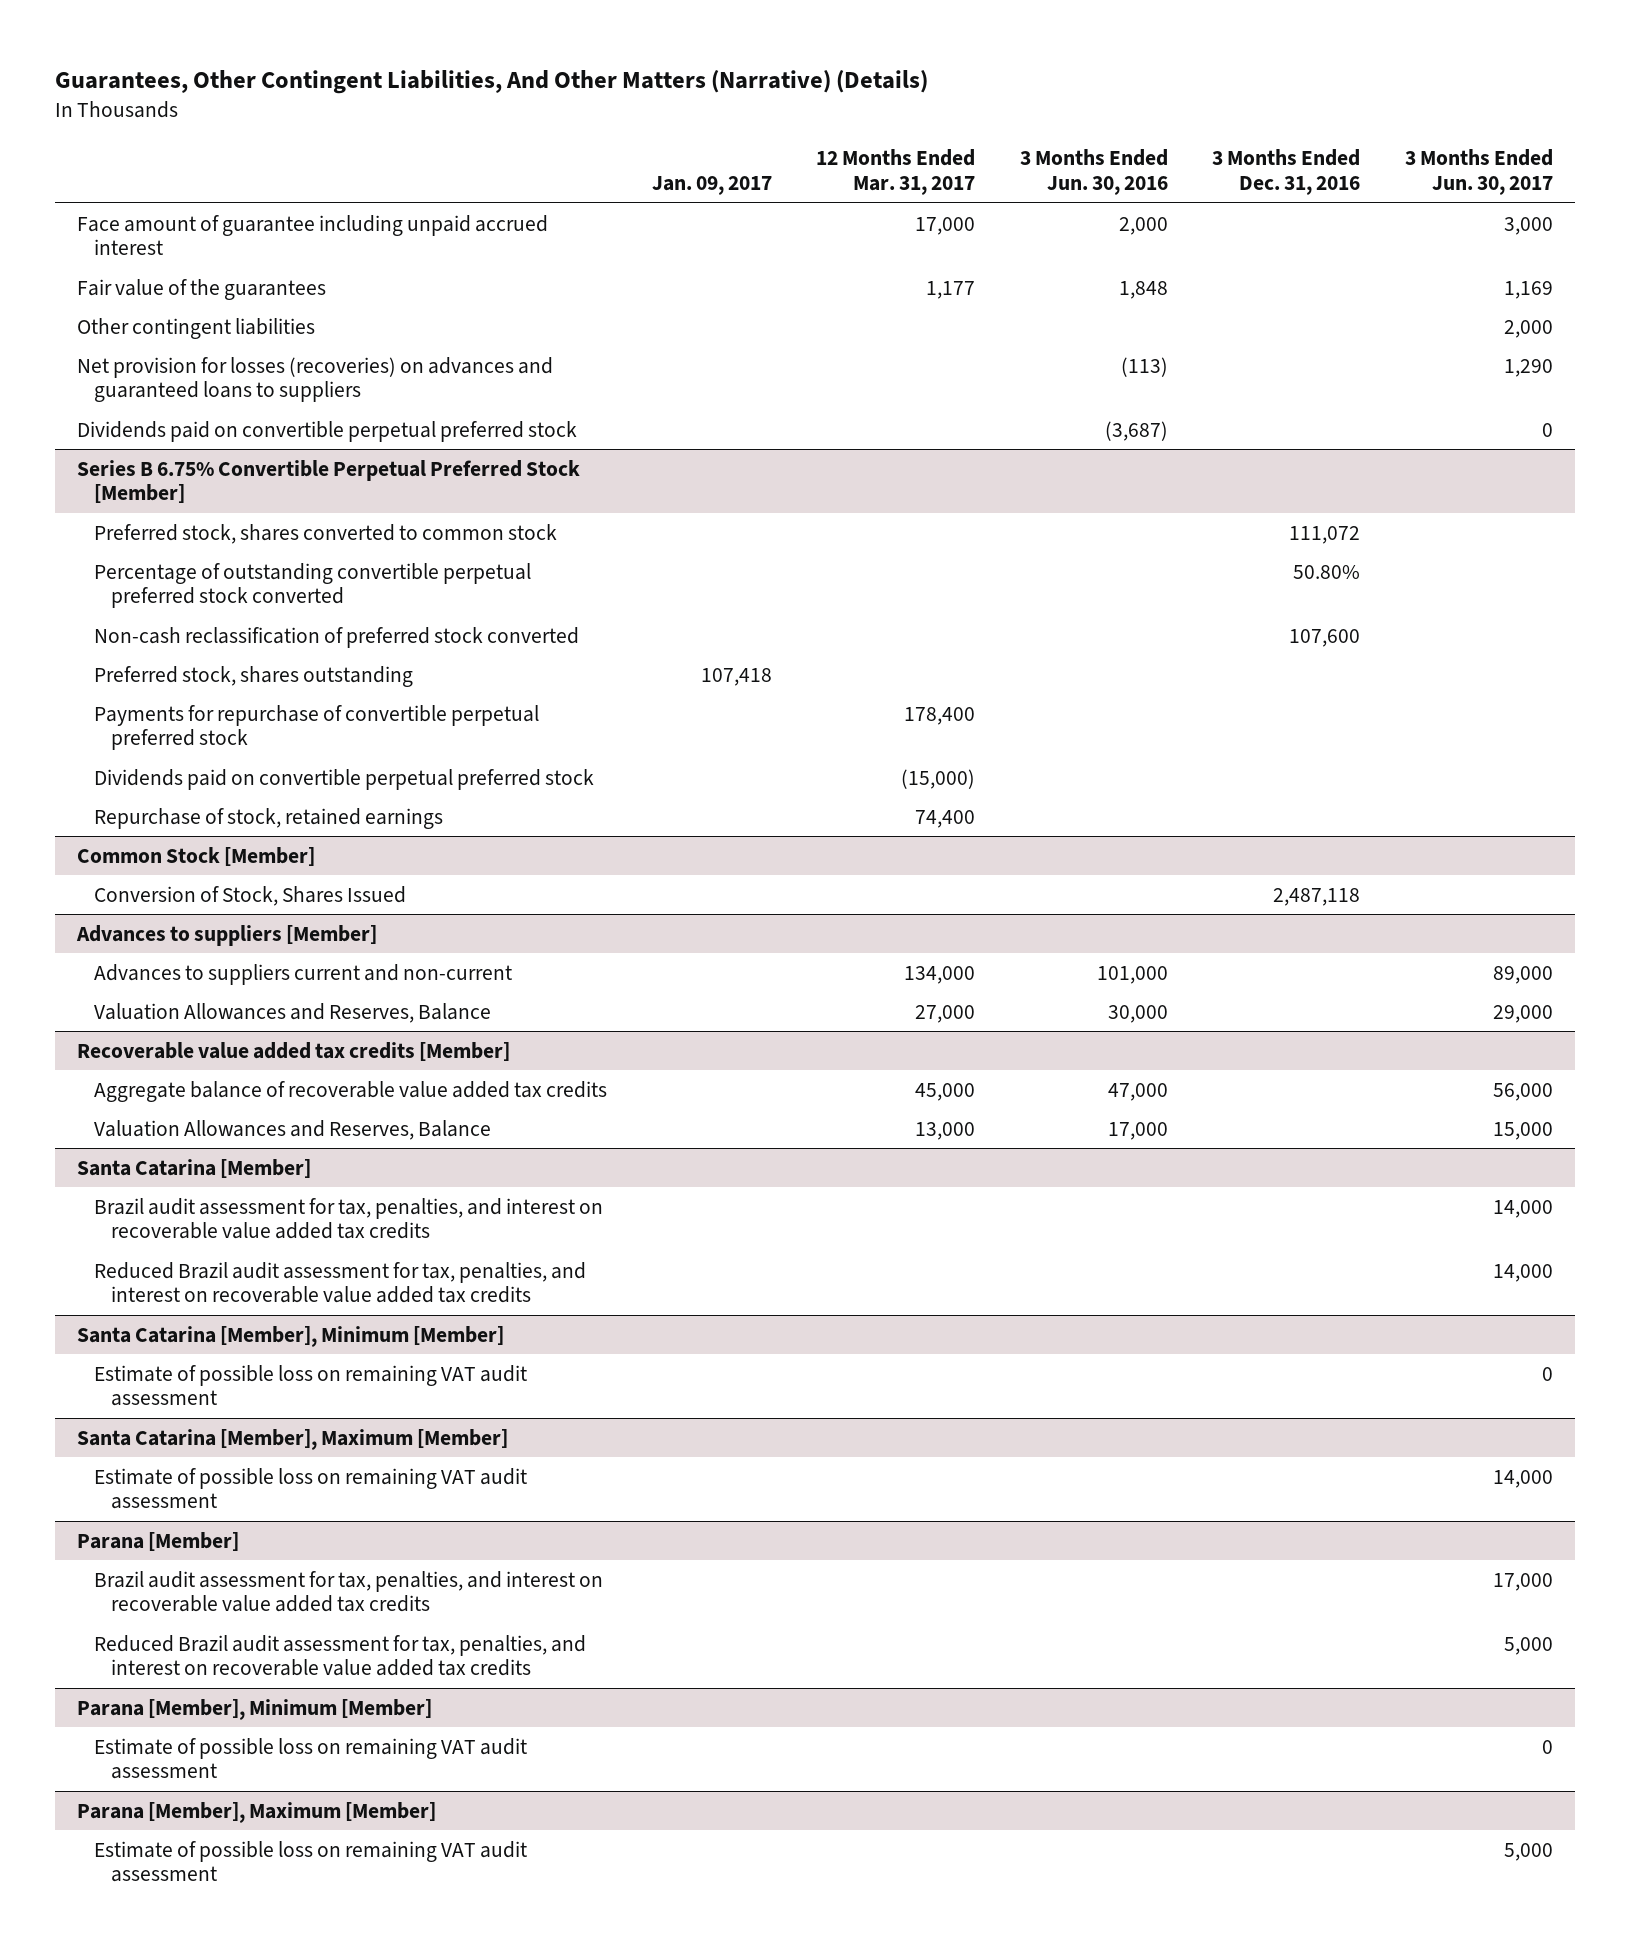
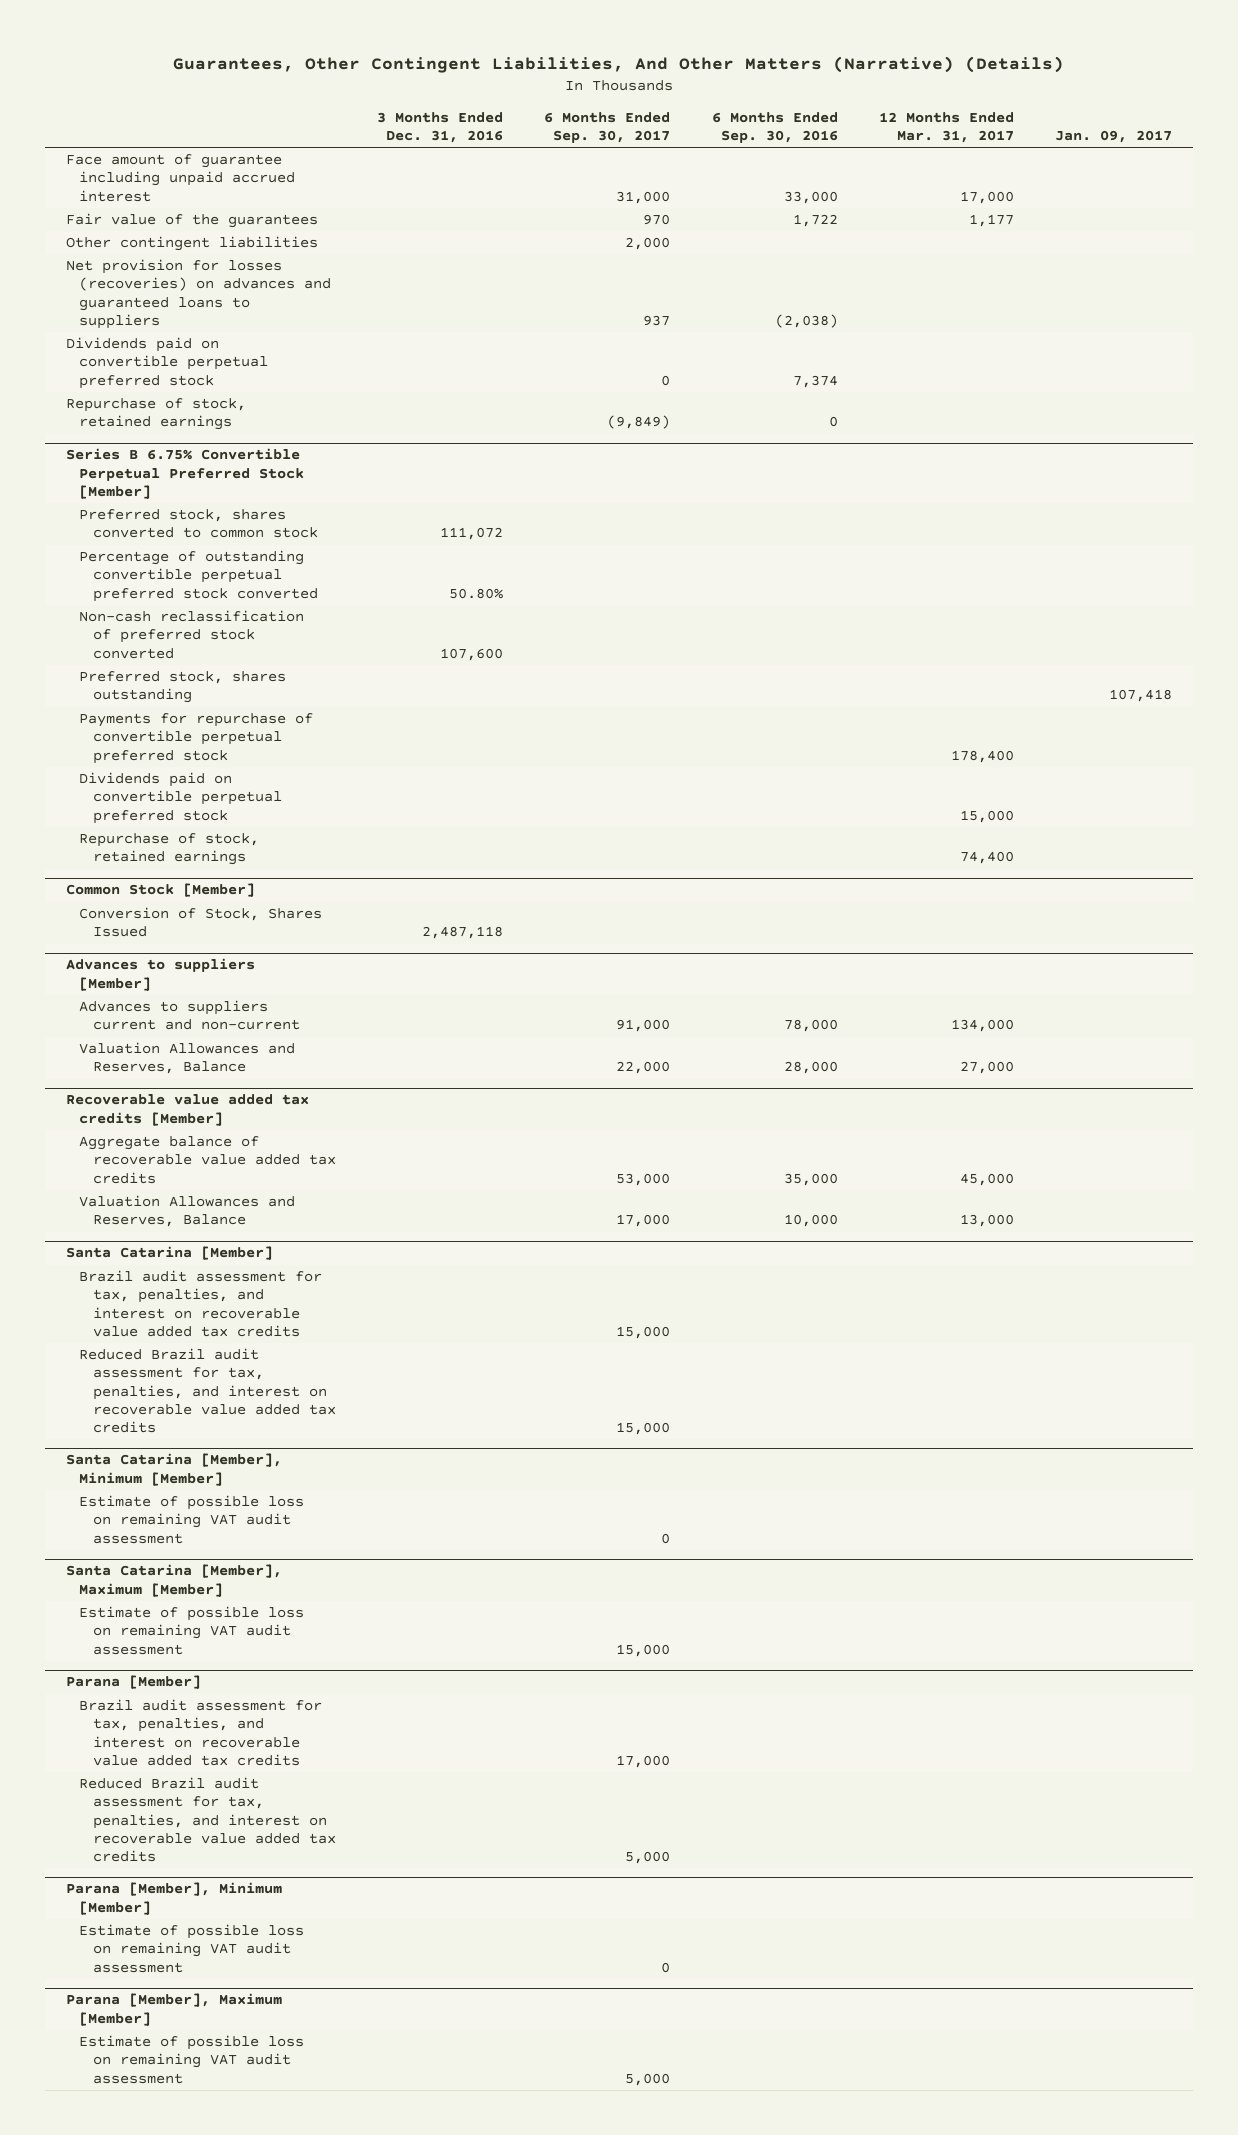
[1019,149,1168,196] 3 Months Ended Jun. 30, 2016 -> none
[1404,149,1553,196] 3 Months Ended Jun. 30, 2017 -> none
none -> [544,111,671,143] 6 Months Ended Sep. 30, 2017
none -> [711,111,838,143] 6 Months Ended Sep. 30, 2016
none -> [65,398,246,431] Repurchase of stock, retained earnings
[901,768,976,789] (15,000) -> [959,809,1014,823] 15,000

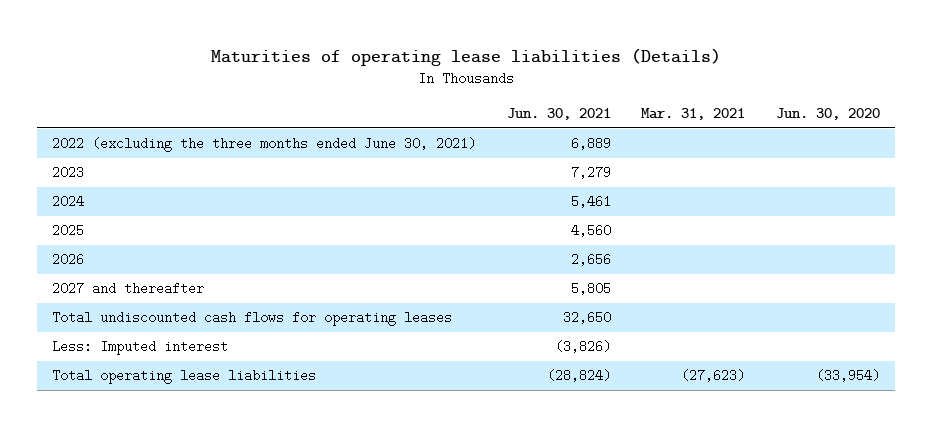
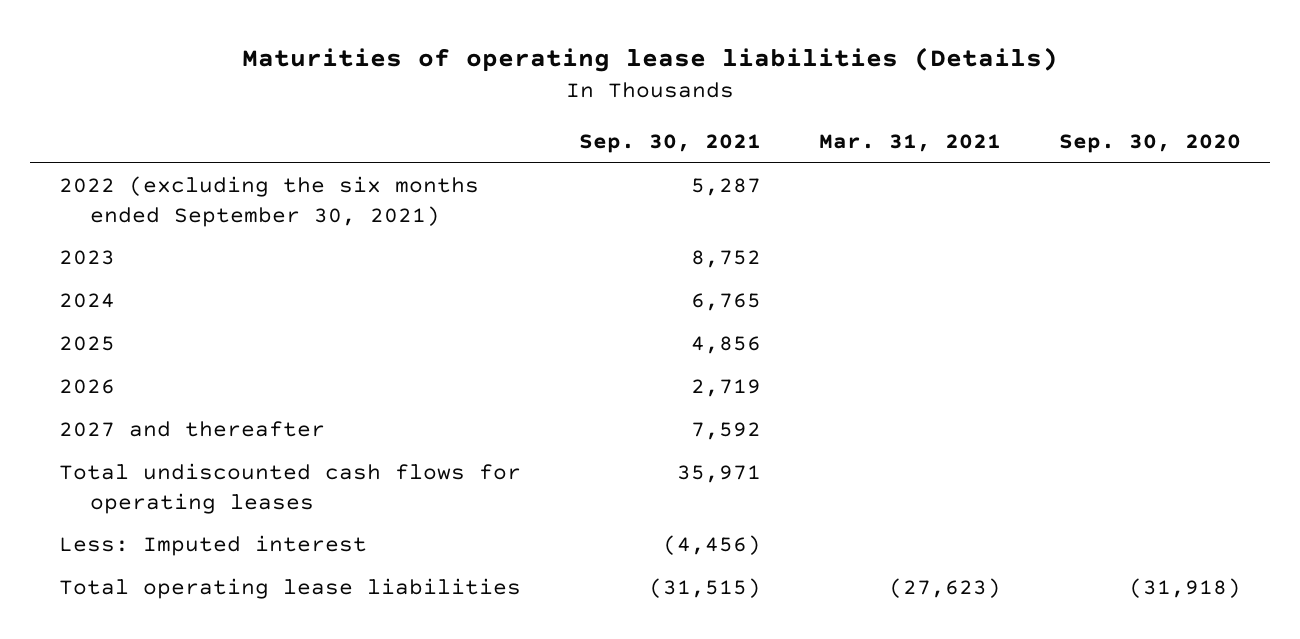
[506,108,611,121] Jun. 30, 2021 -> none
[775,108,880,121] Jun. 30, 2020 -> none
none -> [579,134,762,154] Sep. 30, 2021
none -> [1059,134,1242,154] Sep. 30, 2020
[52,137,477,153] 2022 (excluding the three months ended June 30, 2021) -> [59,176,480,227] 2022 (excluding the six months ended September 30, 2021)

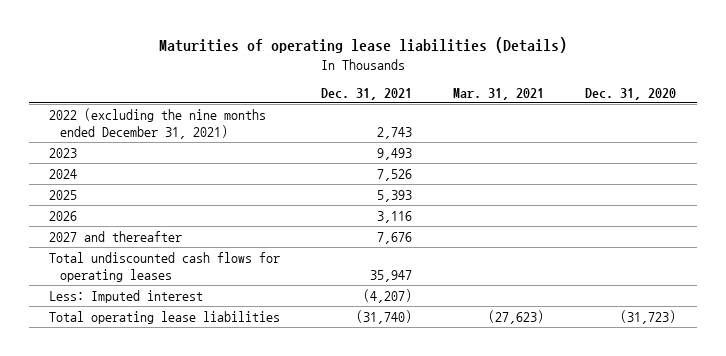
[579,134,762,154] Sep. 30, 2021 -> none
[1059,134,1242,154] Sep. 30, 2020 -> none
none -> [321,87,413,100] Dec. 31, 2021
none -> [585,87,677,100] Dec. 31, 2020
[59,176,480,227] 2022 (excluding the six months ended September 30, 2021) -> [49,107,267,140] 2022 (excluding the nine months ended December 31, 2021)

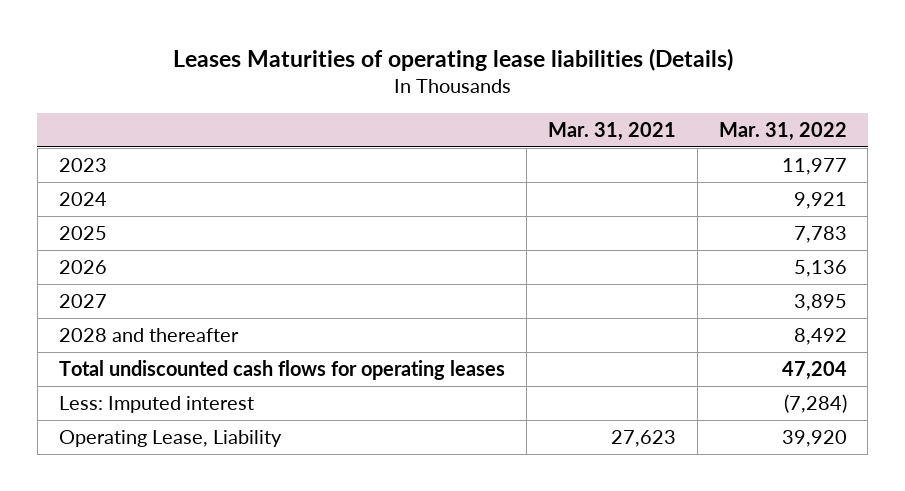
[158,37,567,54] Maturities of operating lease liabilities (Details) -> [172,48,733,72] Leases Maturities of operating lease liabilities (Details)
[321,87,413,100] Dec. 31, 2021 -> none
[585,87,677,100] Dec. 31, 2020 -> none
none -> [718,121,847,141] Mar. 31, 2022
[49,107,267,140] 2022 (excluding the nine months ended December 31, 2021) -> none
none -> [58,293,107,308] 2027
[49,230,183,242] 2027 and thereafter -> [58,327,239,342] 2028 and thereafter
[49,310,281,324] Total operating lease liabilities -> [58,429,282,447] Operating Lease, Liability
[488,309,545,324] (27,623) -> [610,429,676,447] 27,623

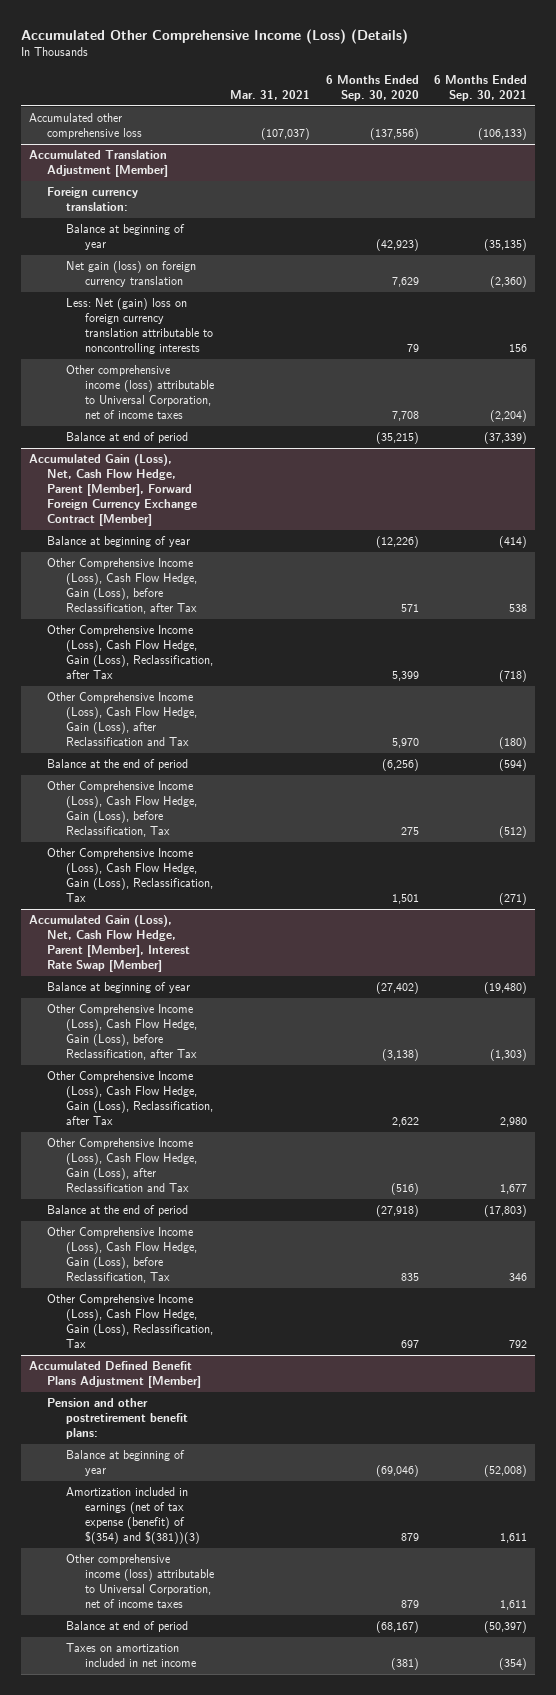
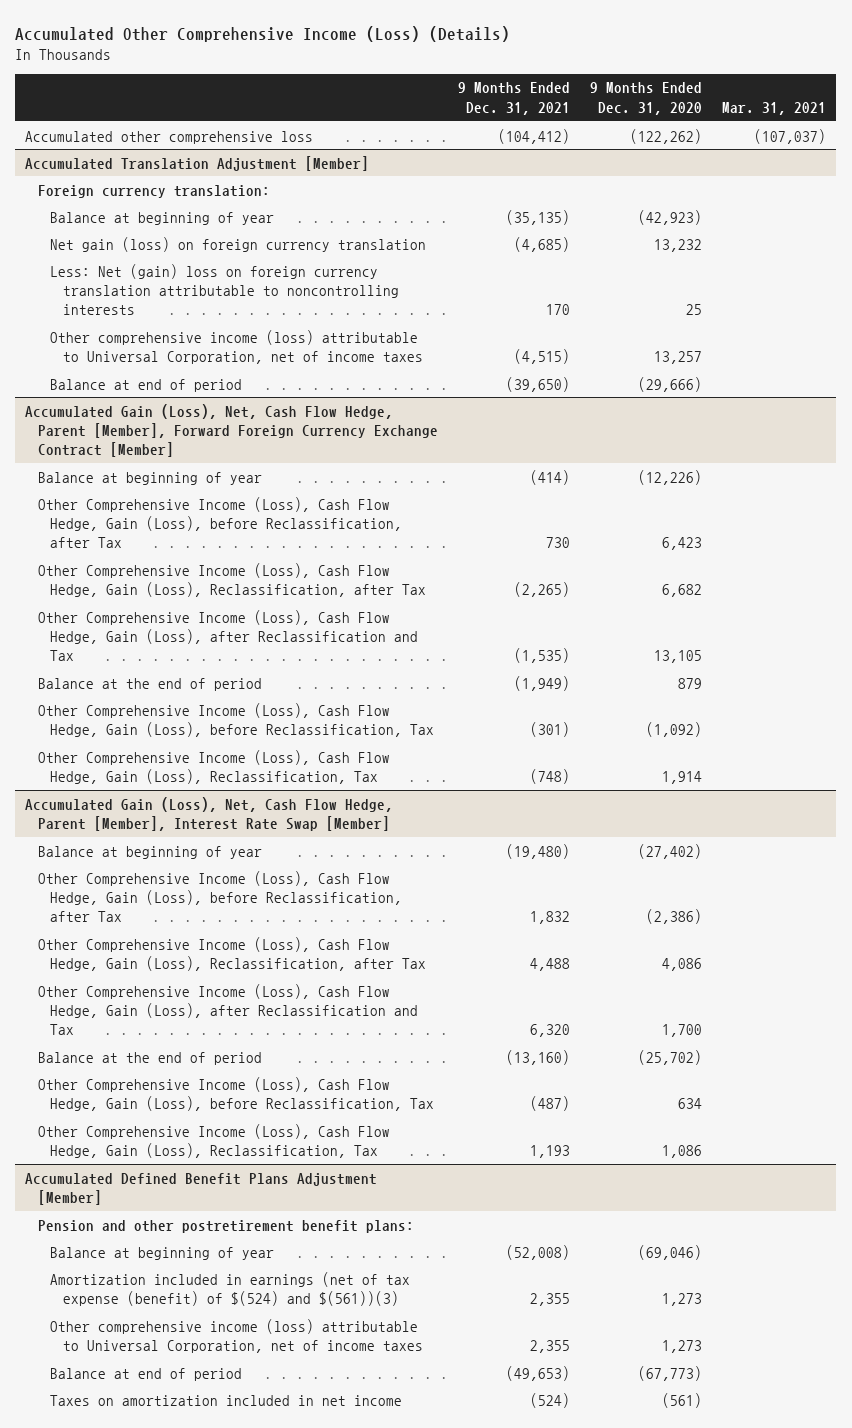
[325,74,419,101] 6 Months Ended Sep. 30, 2020 -> none
[434,74,528,101] 6 Months Ended Sep. 30, 2021 -> none
none -> [458,82,571,115] 9 Months Ended Dec. 31, 2021
none -> [590,82,703,115] 9 Months Ended Dec. 31, 2020
[66,1487,201,1545] Amortization included in earnings (net of tax expense (benefit) of $(354) and $(381))(3) -> [50,1271,411,1306] Amortization included in earnings (net of tax expense (benefit) of $(524) and $(561))(3)

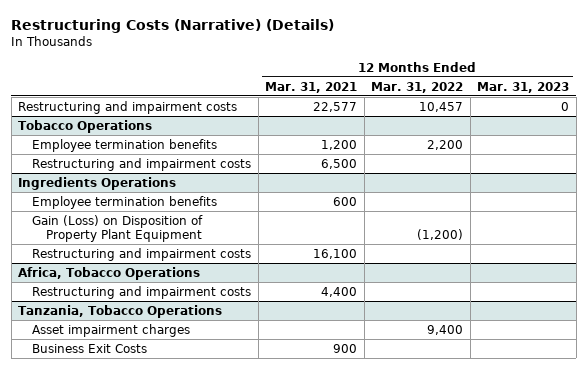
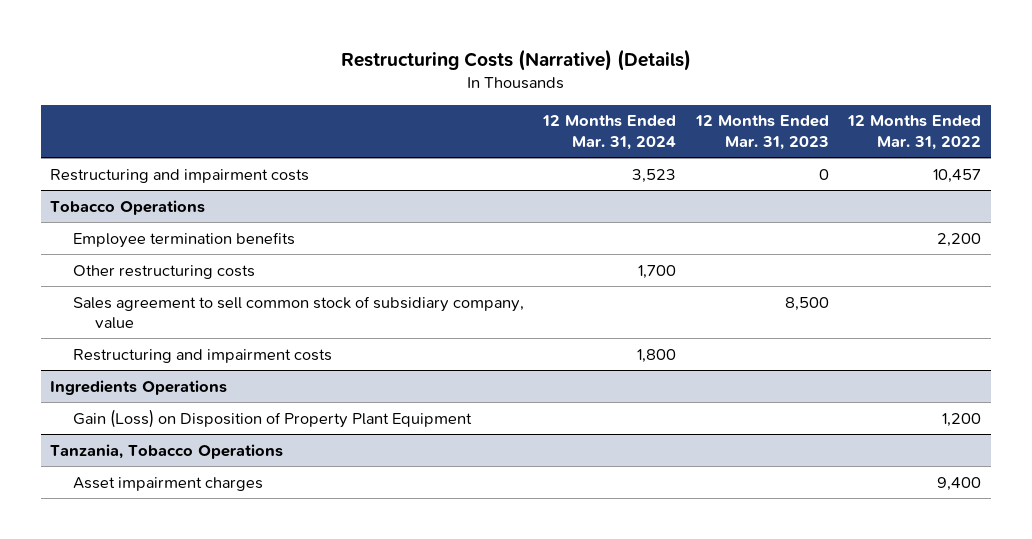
[265,81,358,93] Mar. 31, 2021 -> none
none -> [542,115,677,150] 12 Months Ended Mar. 31, 2024
none -> [72,264,255,279] Other restructuring costs
none -> [72,295,524,329] Sales agreement to sell common stock of subsidiary company, value
[32,195,218,209] Employee termination benefits -> none
[32,247,252,261] Restructuring and impairment costs -> none
[18,266,201,280] Africa, Tobacco Operations -> none
[32,285,252,299] Restructuring and impairment costs -> none
[417,228,464,240] (1,200) -> [942,412,982,427] 1,200
[32,343,148,353] Business Exit Costs -> none

